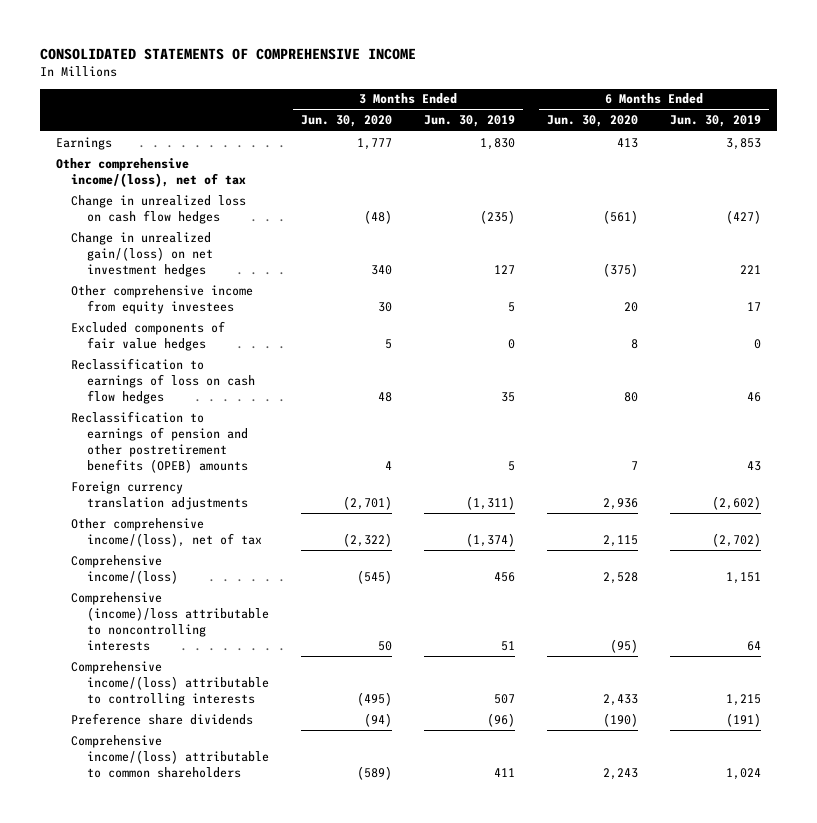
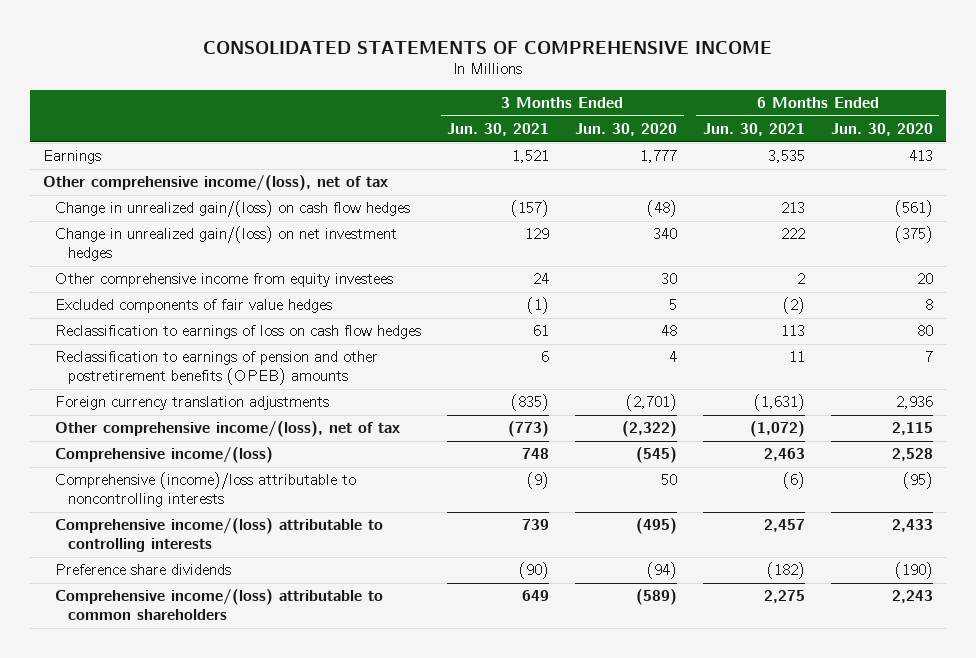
[424,115,516,128] Jun. 30, 2019 -> none
[669,115,761,128] Jun. 30, 2019 -> none
none -> [447,122,550,136] Jun. 30, 2021
none -> [702,122,805,136] Jun. 30, 2021
[71,194,247,224] Change in unrealized loss on cash flow hedges -> [55,200,411,218] Change in unrealized gain/(loss) on cash flow hedges

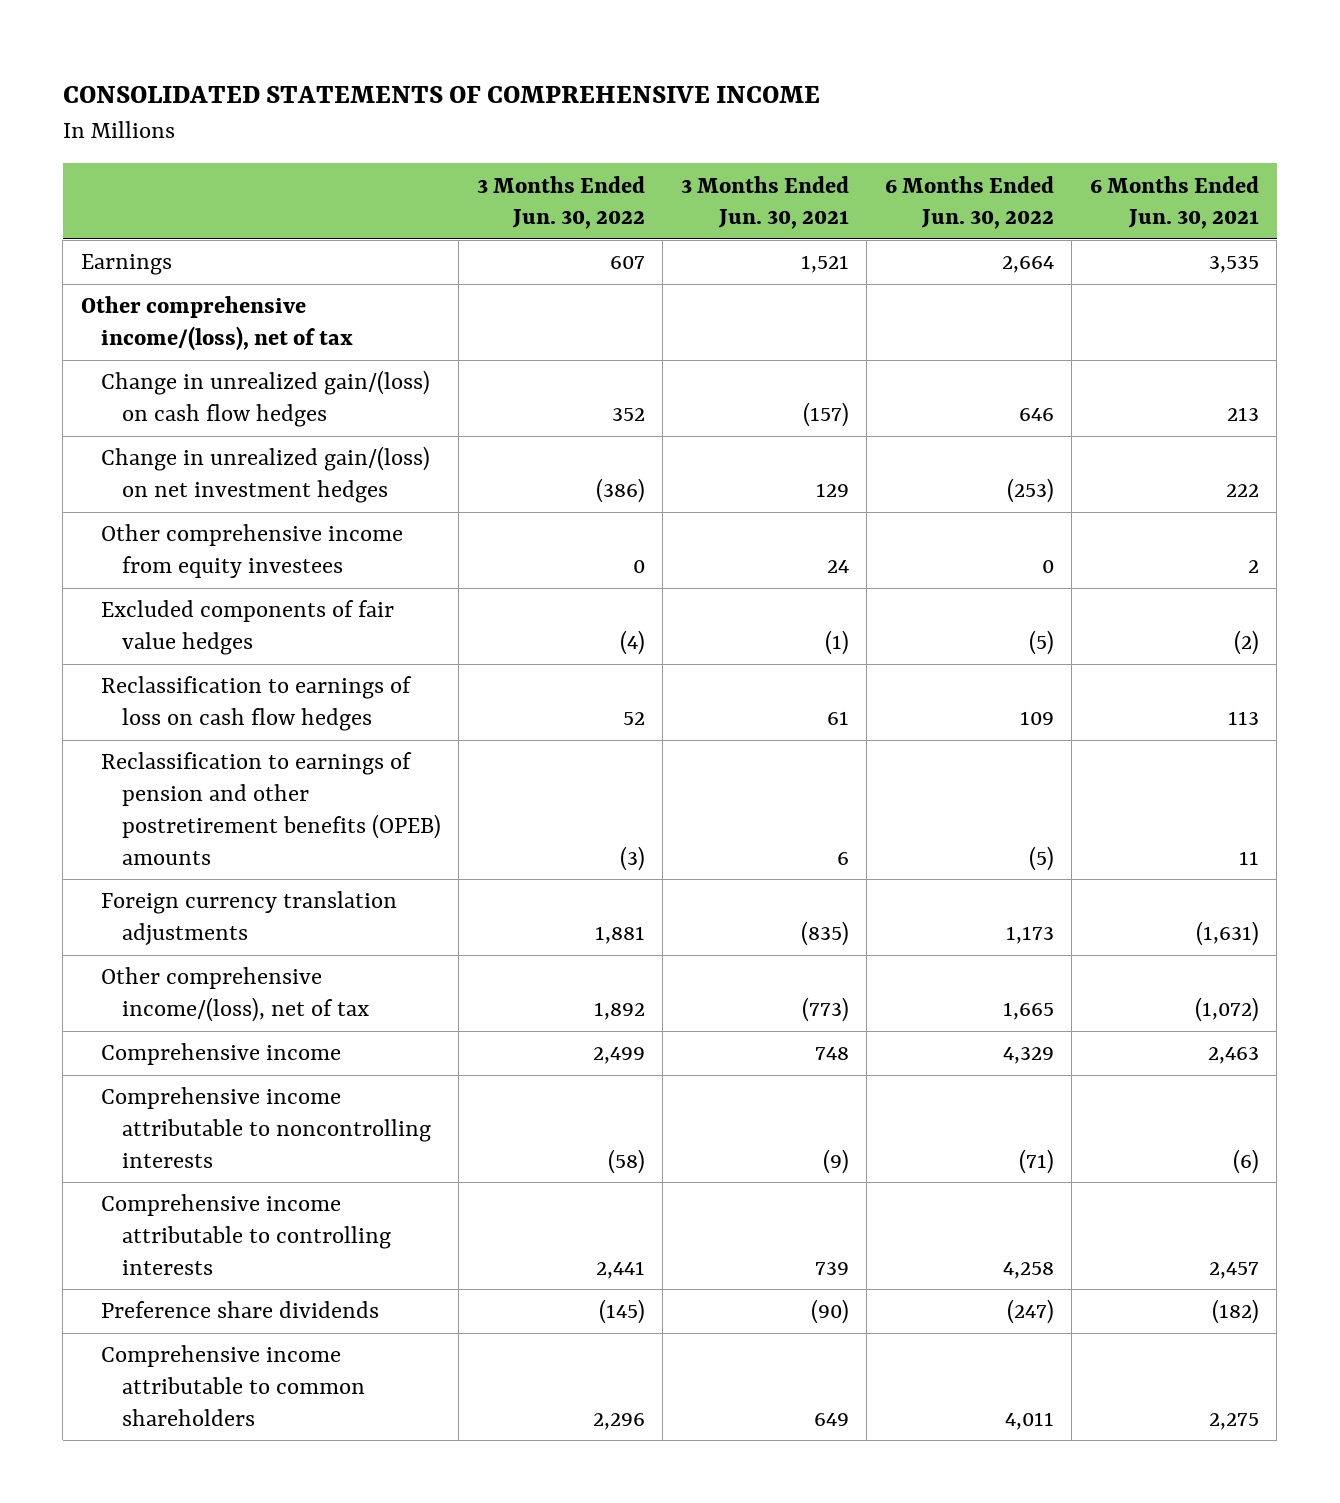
[575,122,678,136] Jun. 30, 2020 -> none
[830,122,933,136] Jun. 30, 2020 -> none
none -> [476,175,645,230] 3 Months Ended Jun. 30, 2022
none -> [884,175,1054,230] 6 Months Ended Jun. 30, 2022
[55,447,274,464] Comprehensive income/(loss) -> [101,1043,342,1066] Comprehensive income
[55,472,357,507] Comprehensive (income)/loss attributable to noncontrolling interests -> [101,1087,431,1168] Comprehensive income attributable to noncontrolling interests
[55,518,384,552] Comprehensive income/(loss) attributable to controlling interests -> [101,1194,391,1275] Comprehensive income attributable to controlling interests
[55,589,384,620] Comprehensive income/(loss) attributable to common shareholders -> [101,1345,365,1426] Comprehensive income attributable to common shareholders

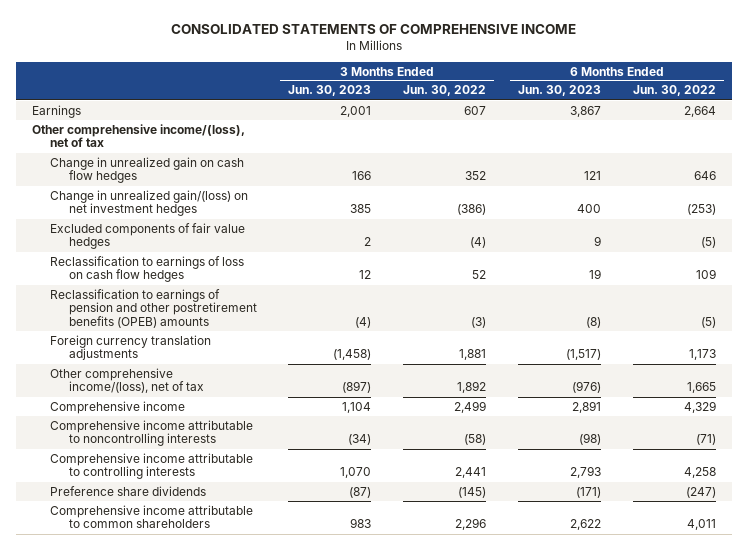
[680,175,849,230] 3 Months Ended Jun. 30, 2021 -> none
[1089,175,1259,230] 6 Months Ended Jun. 30, 2021 -> none
none -> [288,85,372,97] Jun. 30, 2023
none -> [517,85,601,97] Jun. 30, 2023
[101,370,431,428] Change in unrealized gain/(loss) on cash flow hedges -> [50,156,245,184] Change in unrealized gain on cash flow hedges
[101,524,404,579] Other comprehensive income from equity investees -> none

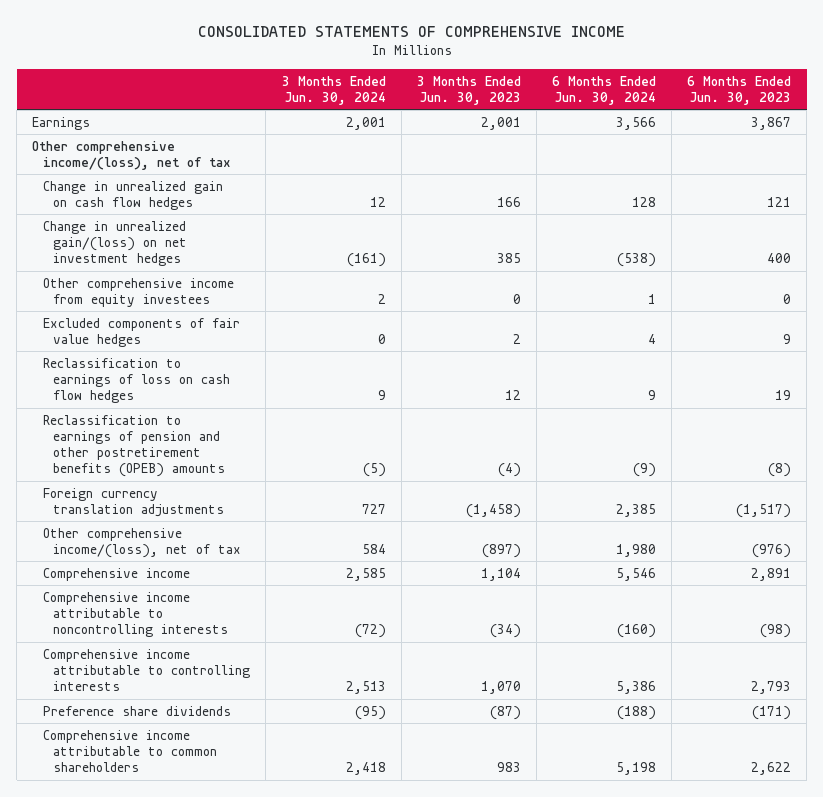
[403,85,487,97] Jun. 30, 2022 -> none
[632,85,716,97] Jun. 30, 2022 -> none
none -> [281,75,386,105] 3 Months Ended Jun. 30, 2024
none -> [551,75,656,105] 6 Months Ended Jun. 30, 2024
none -> [42,277,234,307] Other comprehensive income from equity investees

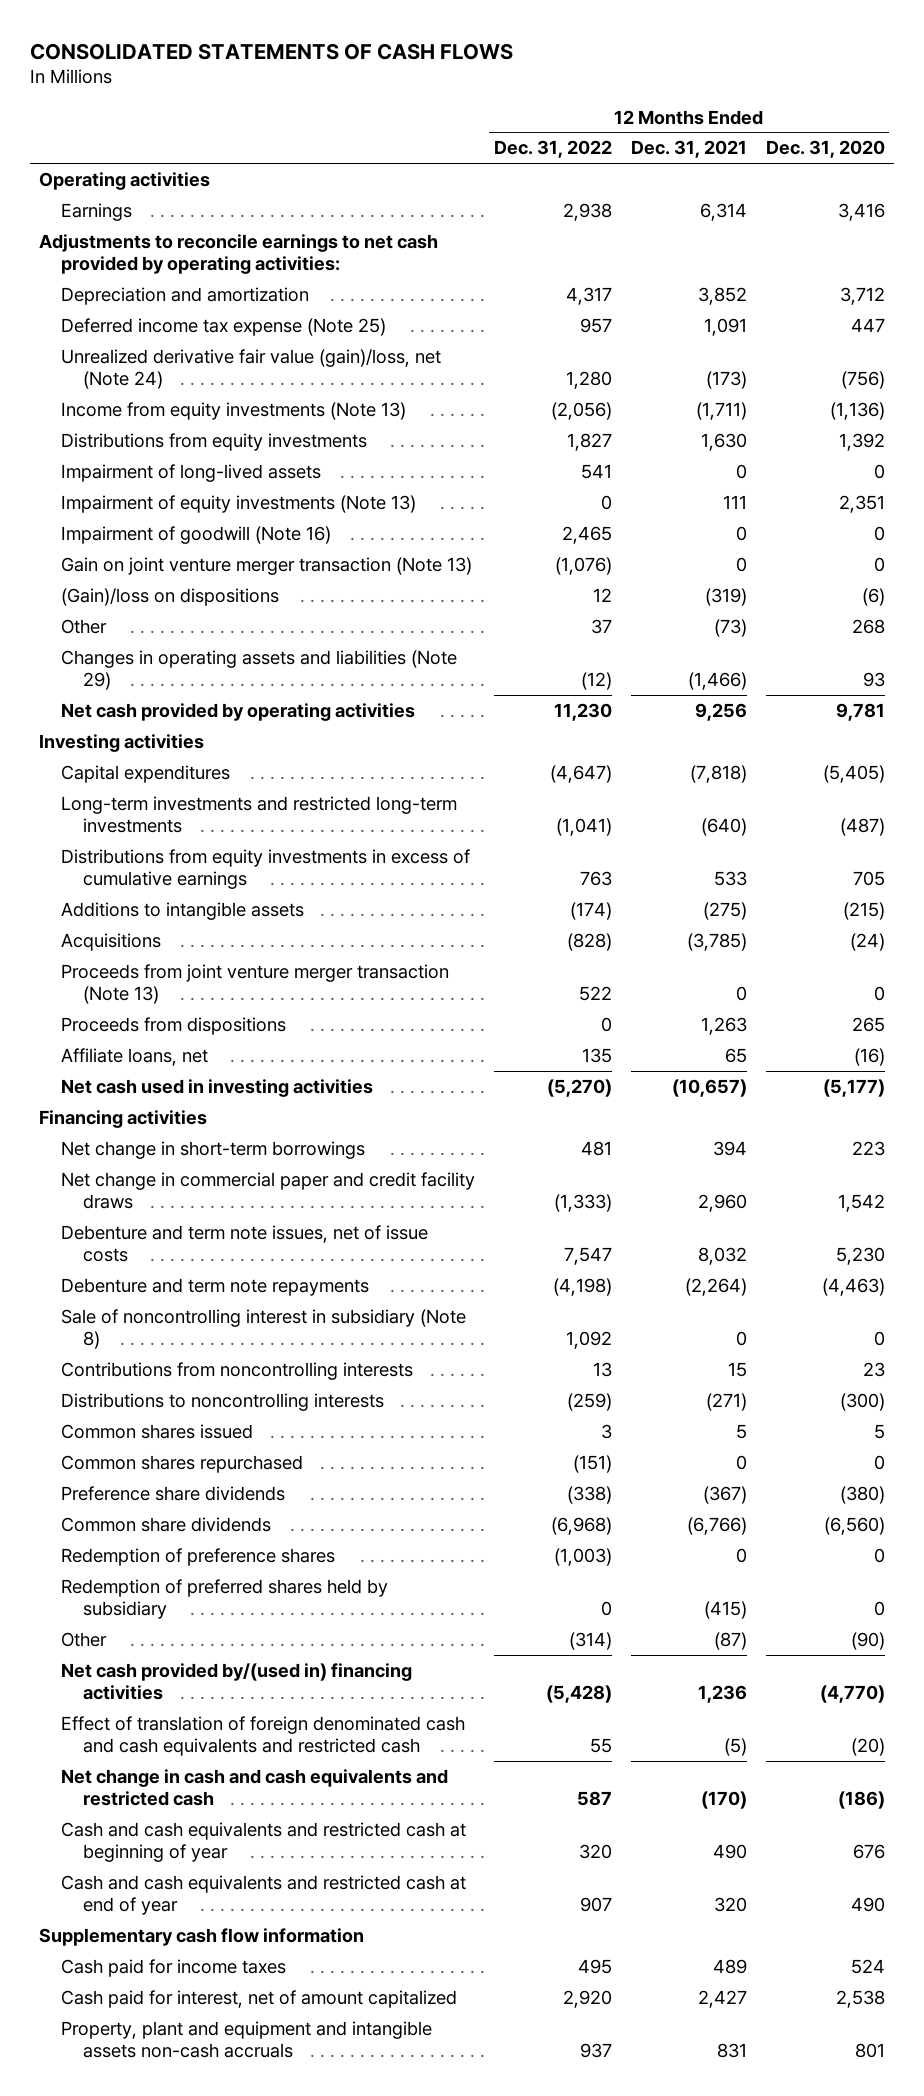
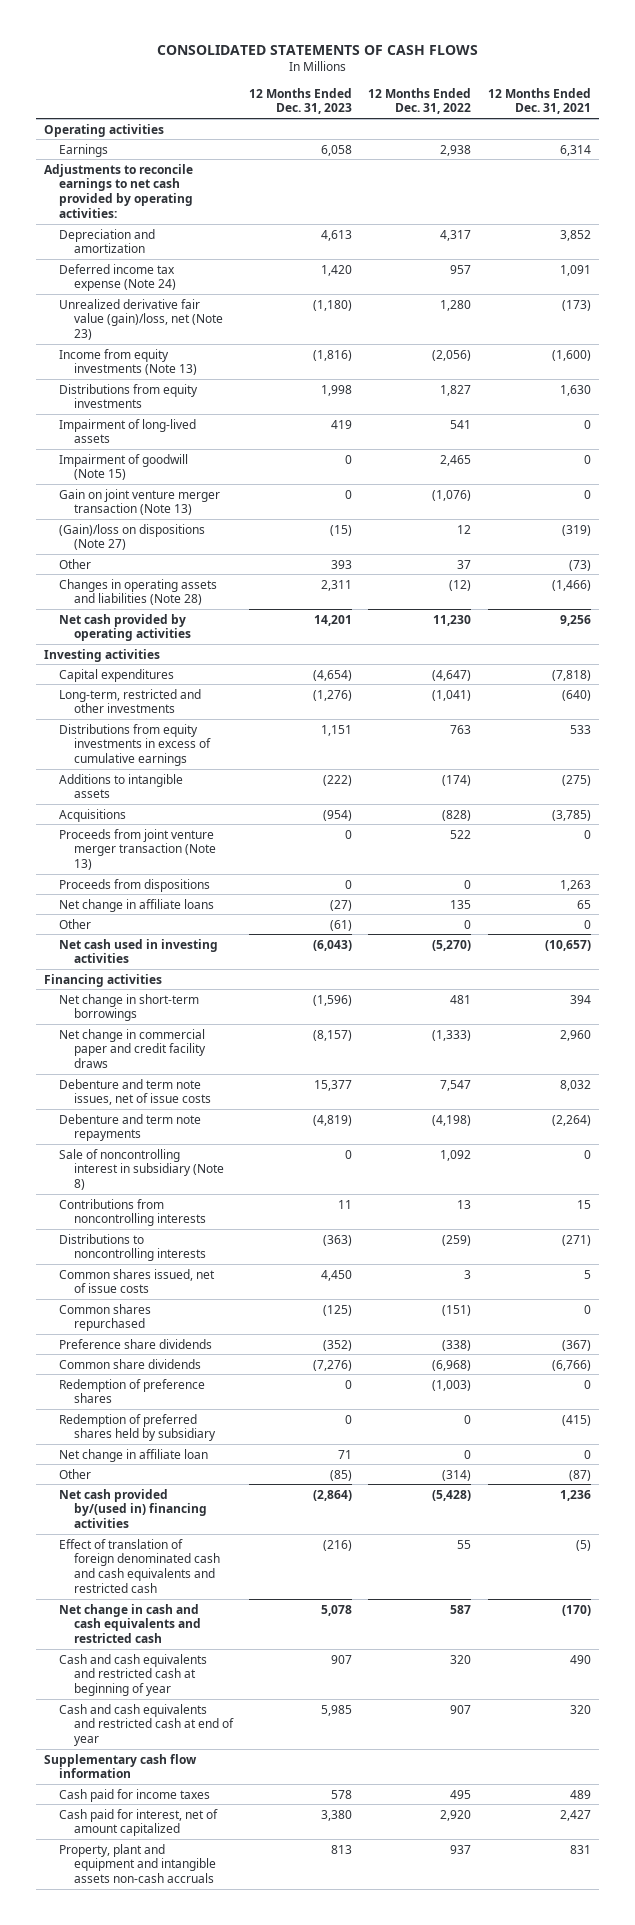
[765,140,885,159] Dec. 31, 2020 -> none
none -> [249,87,353,115] 12 Months Ended Dec. 31, 2023
[61,317,387,336] Deferred income tax expense (Note 25) -> [59,263,177,292] Deferred income tax expense (Note 24)
[61,348,442,390] Unrealized derivative fair value (gain)/loss, net (Note 24) -> [59,298,224,340] Unrealized derivative fair value (gain)/loss, net (Note 23)
[695,401,747,420] (1,711) -> [551,349,591,361] (1,600)
[61,494,417,513] Impairment of equity investments (Note 13) -> none
[61,525,332,544] Impairment of goodwill (Note 16) -> [59,453,189,481] Impairment of goodwill (Note 15)
[61,587,280,606] (Gain)/loss on dispositions -> [59,523,206,551] (Gain)/loss on dispositions (Note 27)
[61,649,458,691] Changes in operating assets and liabilities (Note 29) -> [59,578,218,606] Changes in operating assets and liabilities (Note 28)
[61,795,458,834] Long-term investments and restricted long-term investments -> [59,688,202,714] Long-term, restricted and other investments
[61,1047,209,1066] Affiliate loans, net -> [59,898,215,912] Net change in affiliate loans
none -> [59,918,92,929] Other
[61,1423,254,1439] Common shares issued -> [59,1268,216,1294] Common shares issued, net of issue costs
none -> [59,1448,209,1462] Net change in affiliate loan

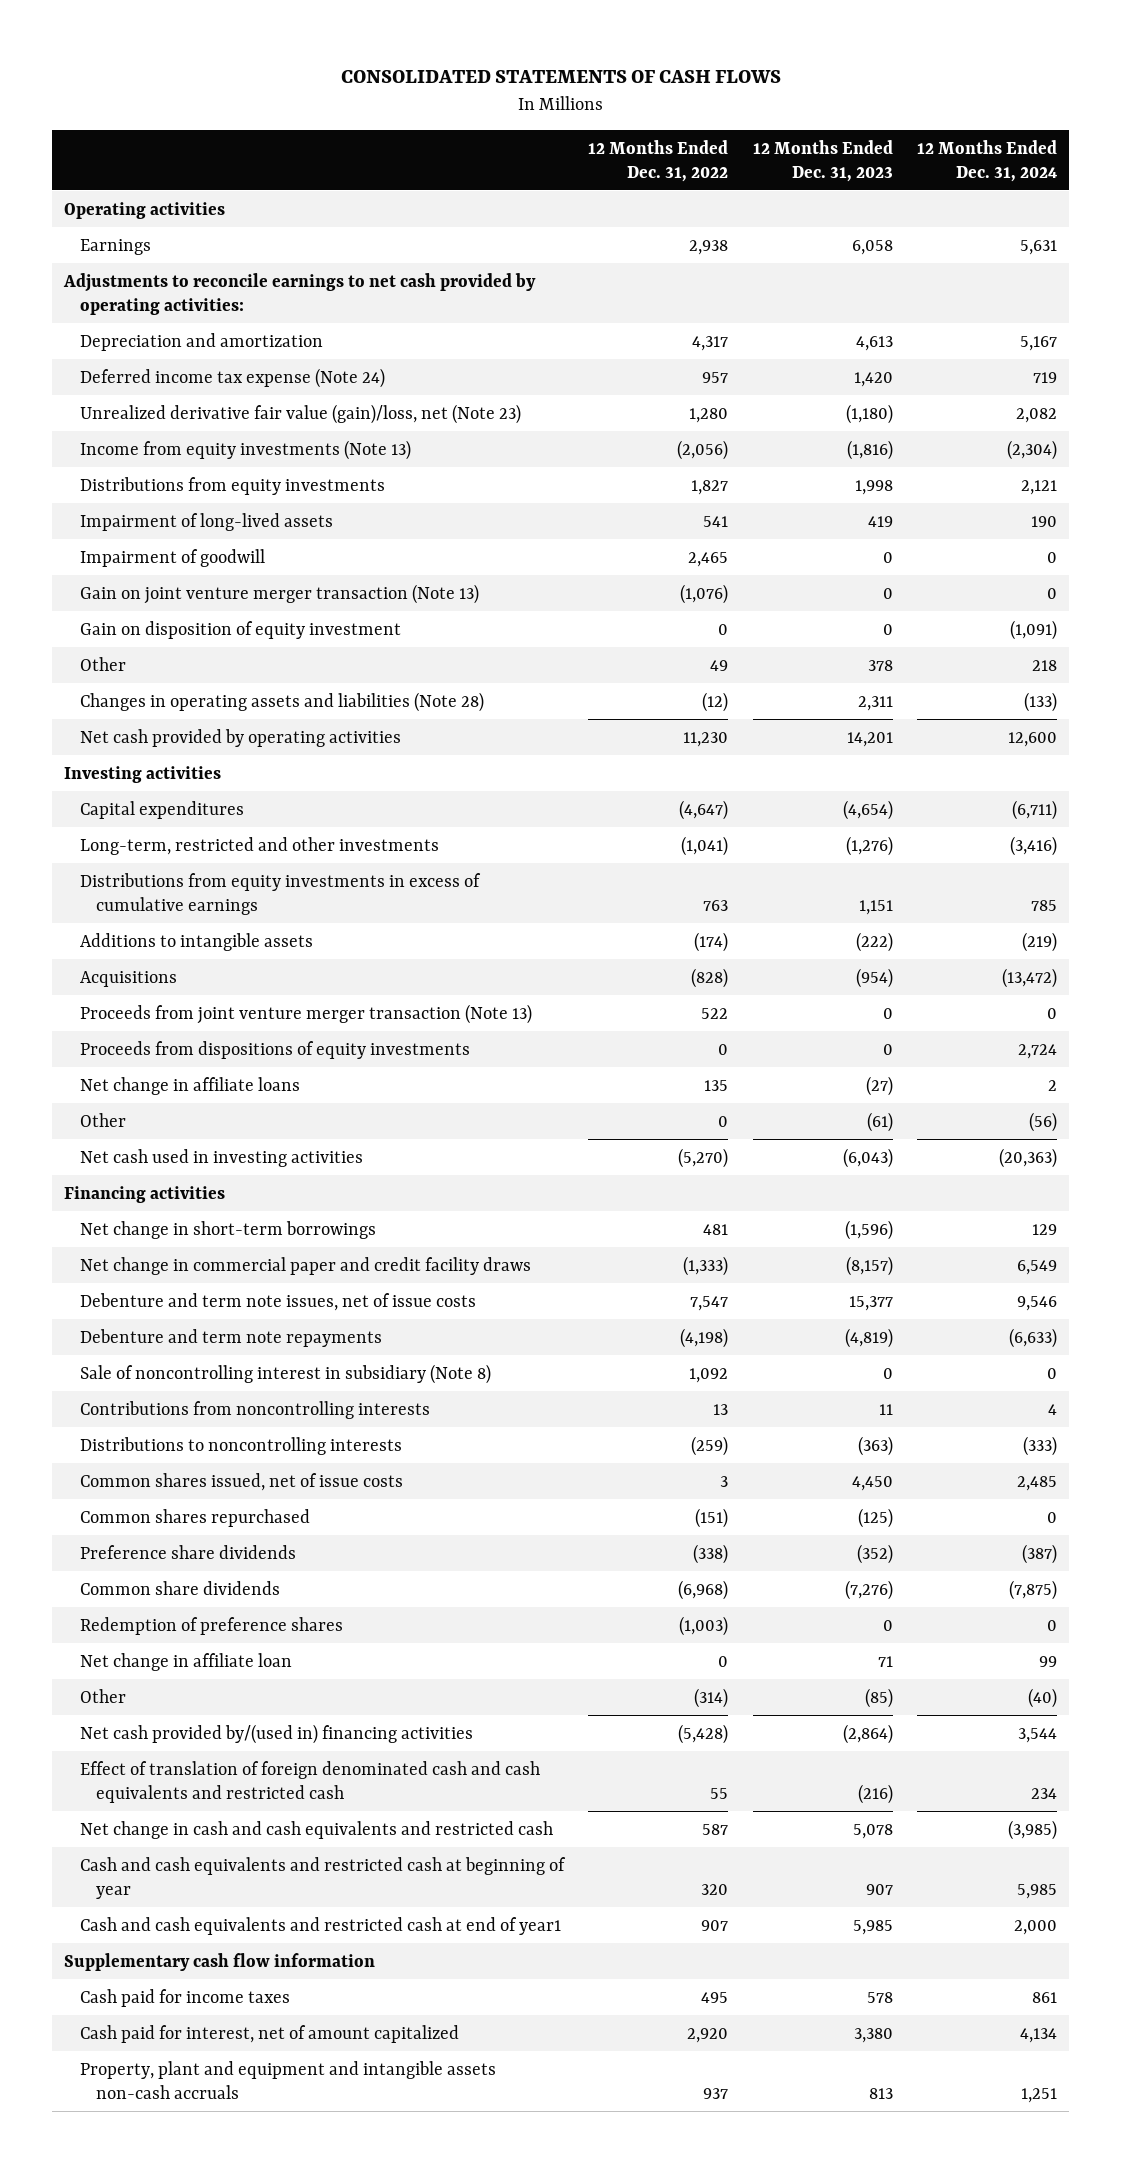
[487,87,591,115] 12 Months Ended Dec. 31, 2021 -> none
none -> [917,139,1058,182] 12 Months Ended Dec. 31, 2024
[59,453,189,481] Impairment of goodwill (Note 15) -> [80,548,266,567] Impairment of goodwill
[59,523,206,551] (Gain)/loss on dispositions (Note 27) -> none
none -> [80,620,402,639] Gain on disposition of equity investment
[331,559,353,569] 393 -> [867,659,893,671] 378
[457,559,472,569] 37 -> [710,659,729,671] 49
[59,878,211,892] Proceeds from dispositions -> [80,1040,471,1059] Proceeds from dispositions of equity investments
[59,1413,217,1442] Redemption of preferred shares held by subsidiary -> none
[59,1703,235,1746] Cash and cash equivalents and restricted cash at end of year -> [80,1916,562,1935] Cash and cash equivalents and restricted cash at end of year1

